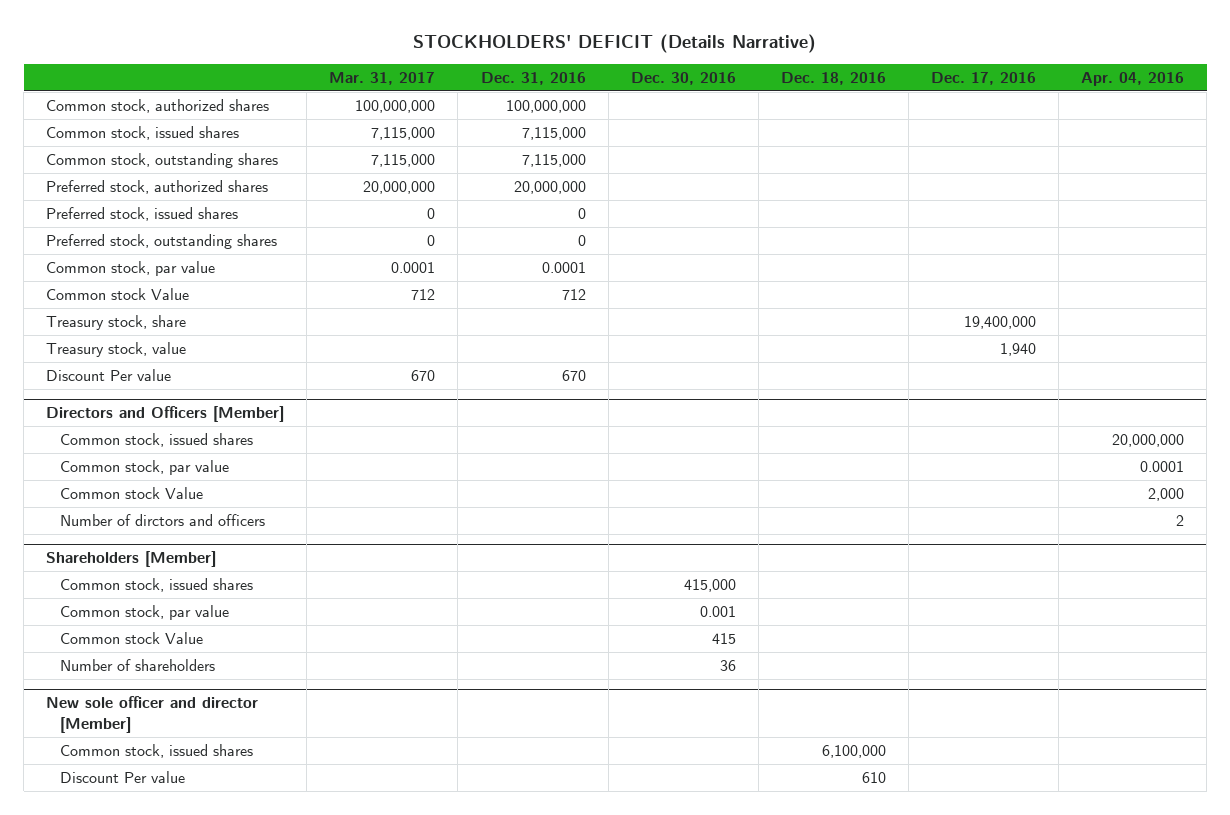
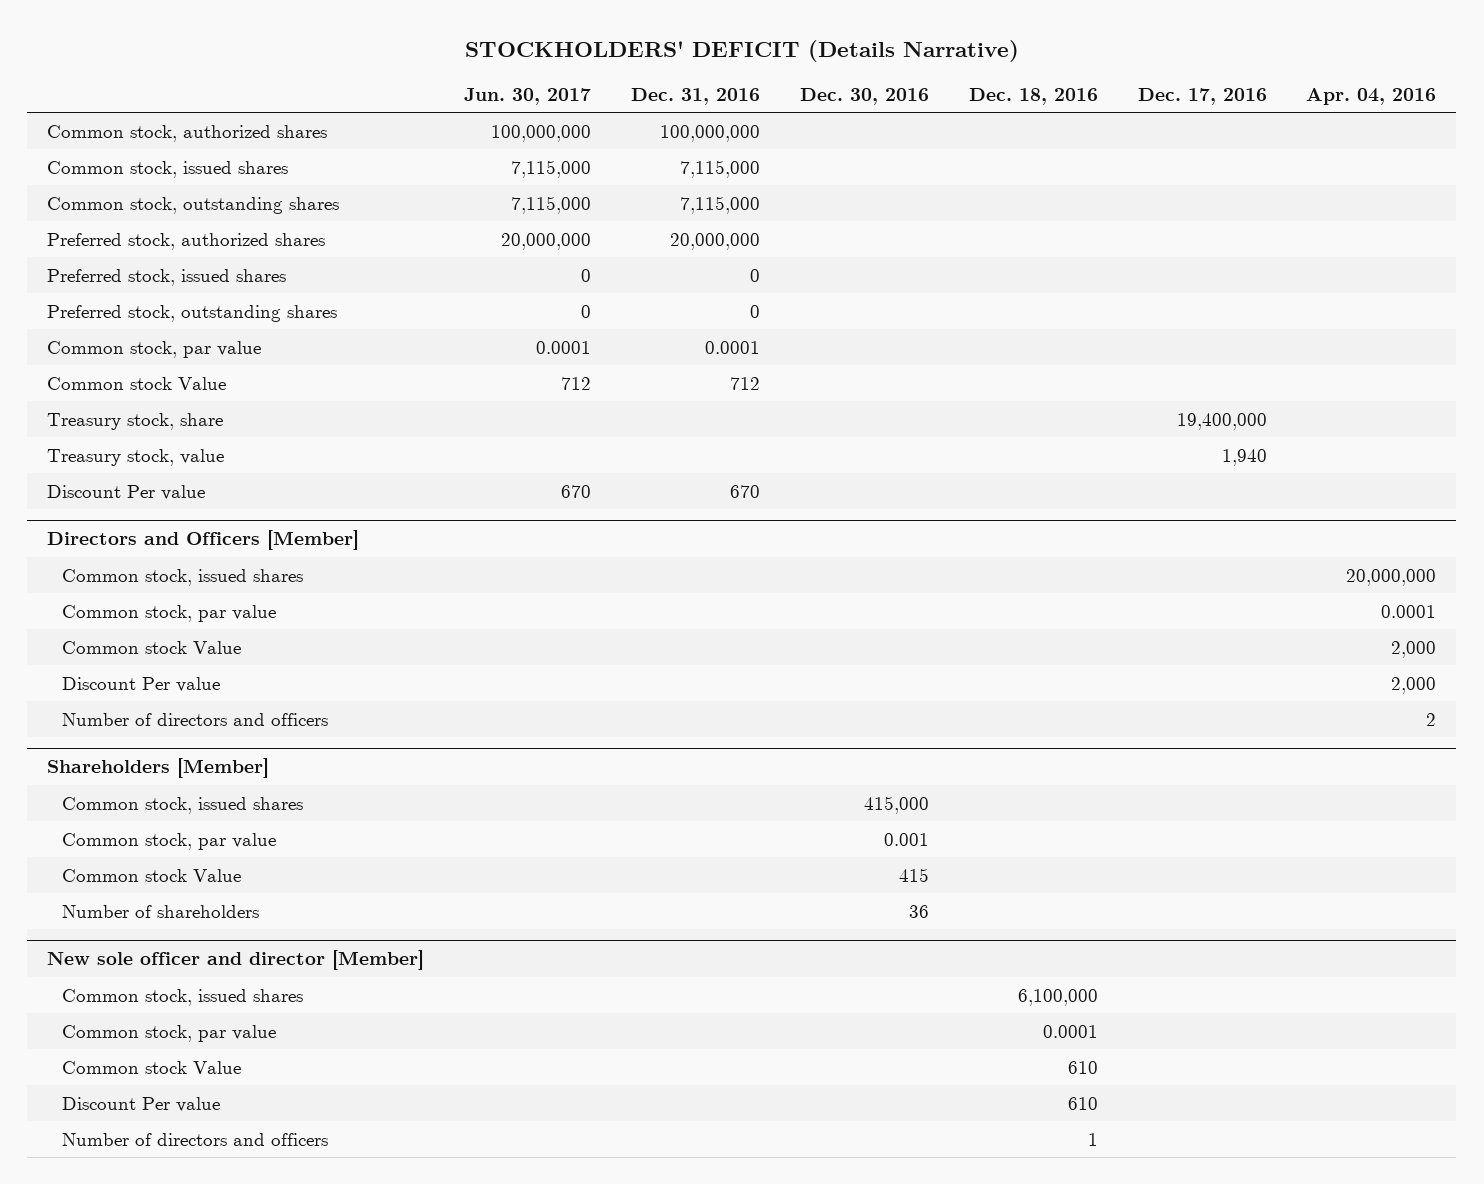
[329,71,436,85] Mar. 31, 2017 -> none
none -> [464,88,592,106] Jun. 30, 2017
none -> [62,676,221,692] Discount Per value
[59,513,265,526] Number of dirctors and officers -> [62,712,329,726] Number of directors and officers
none -> [62,1024,277,1042] Common stock, par value
none -> [62,1060,242,1074] Common stock Value
none -> [62,1132,329,1146] Number of directors and officers

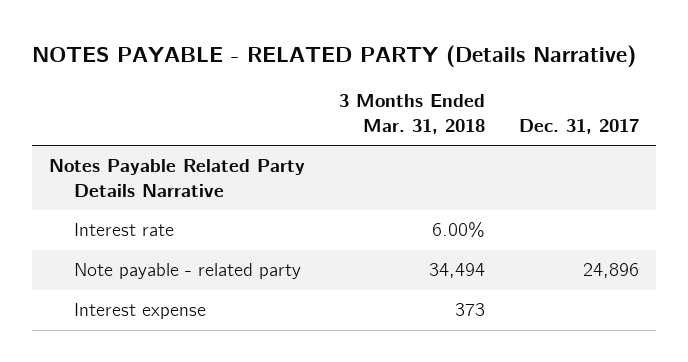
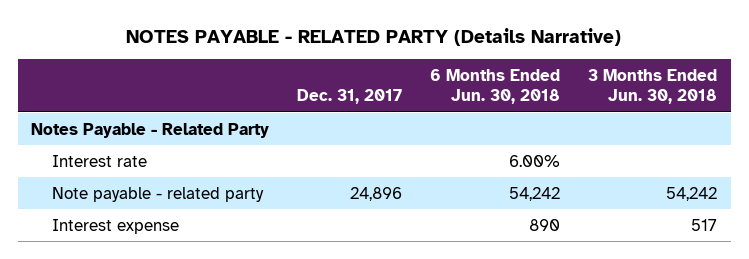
[339,94,486,134] 3 Months Ended Mar. 31, 2018 -> none
none -> [430,68,561,105] 6 Months Ended Jun. 30, 2018
none -> [588,68,718,105] 3 Months Ended Jun. 30, 2018
[49,159,306,197] Notes Payable Related Party Details Narrative -> [31,122,270,138] Notes Payable - Related Party

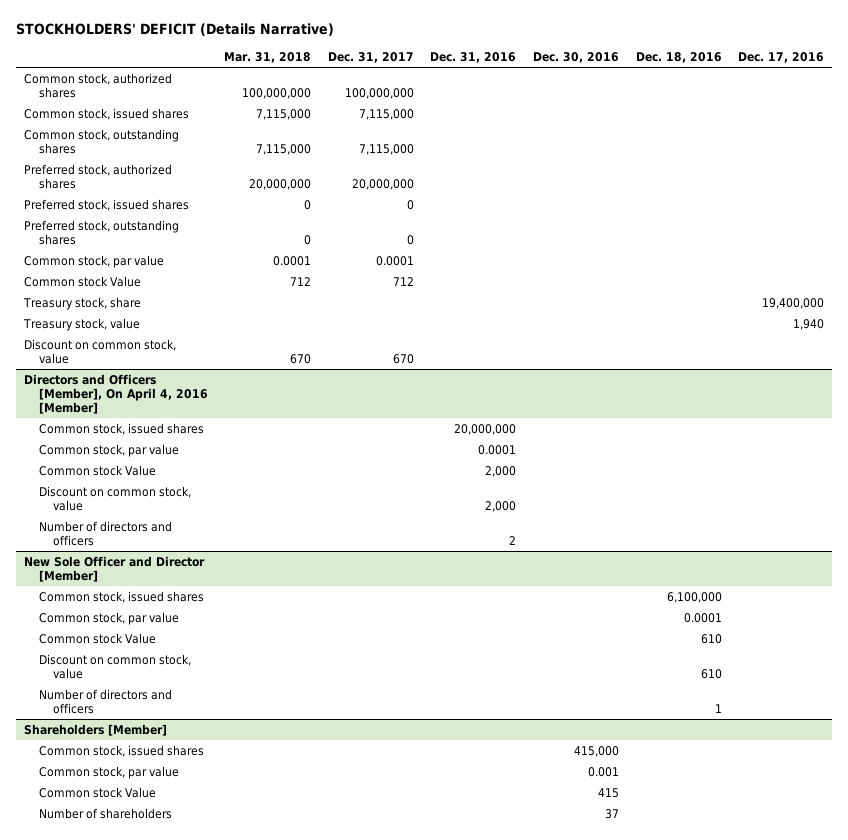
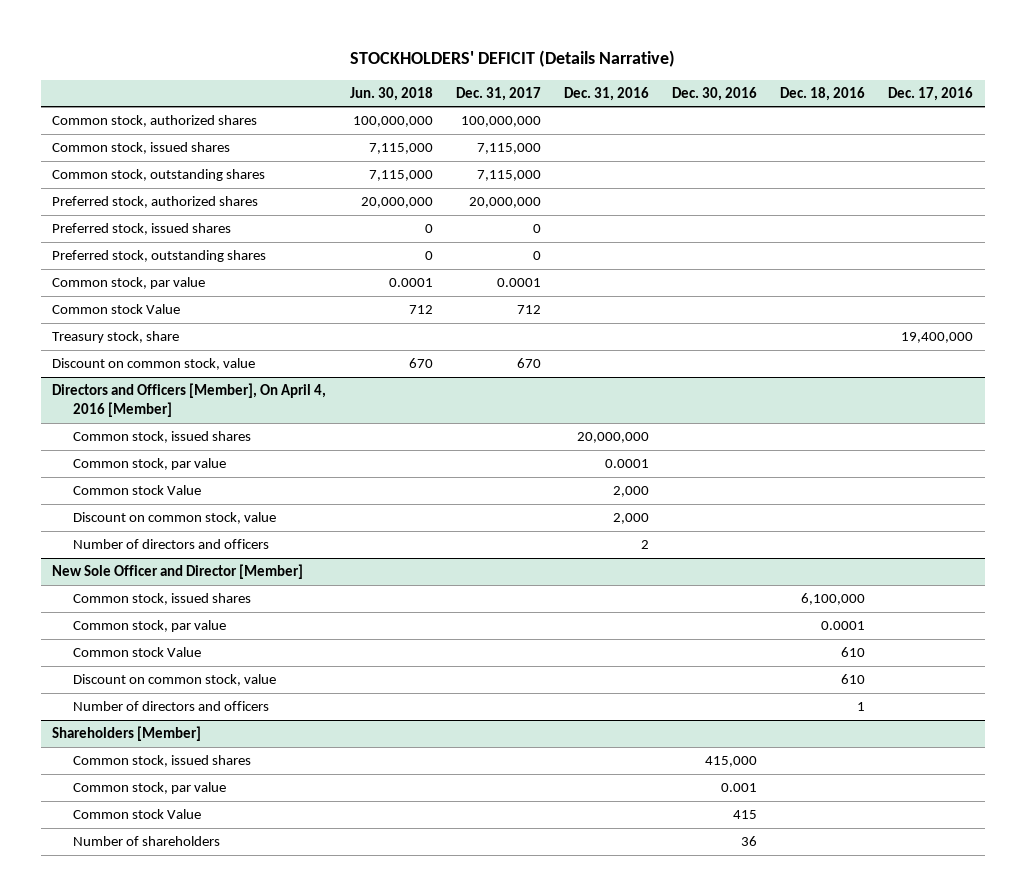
[224,52,312,64] Mar. 31, 2018 -> none
none -> [349,86,433,101] Jun. 30, 2018
[23,317,141,331] Treasury stock, value -> none
[604,808,619,819] 37 -> [741,836,758,847] 36

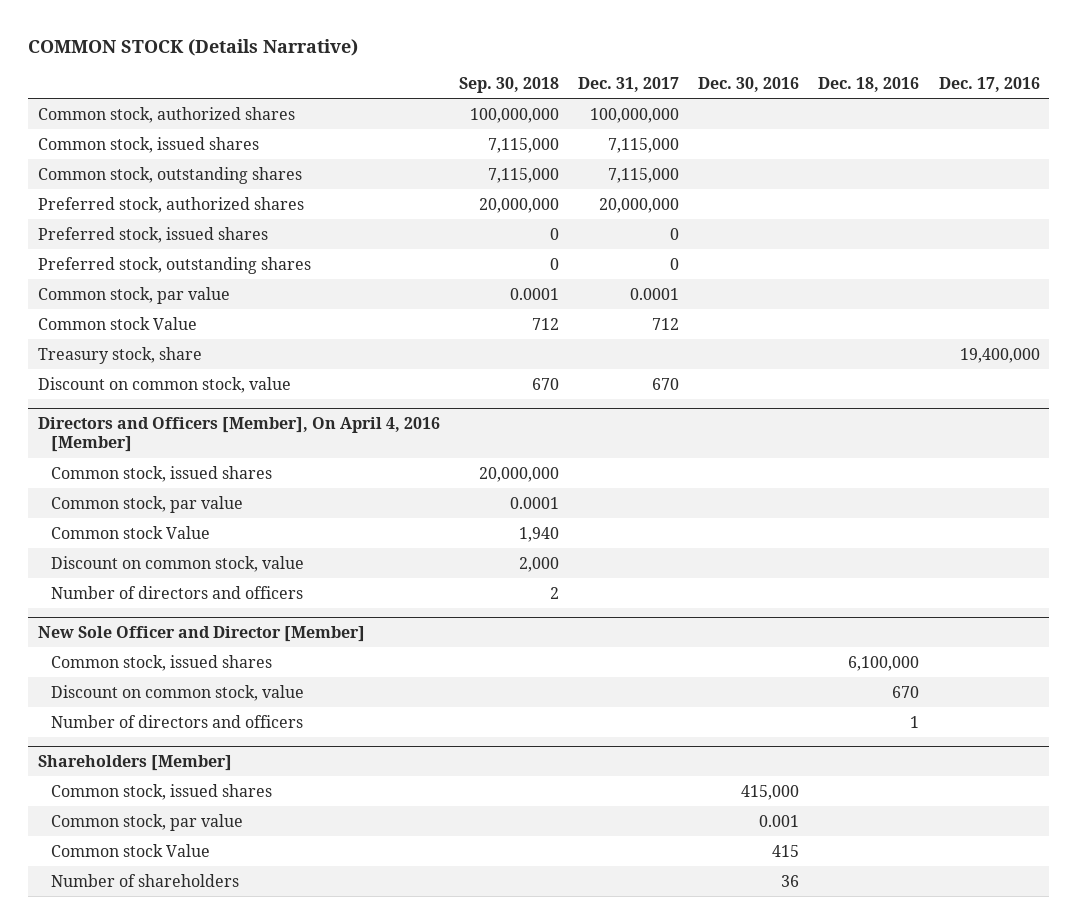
[349,50,675,68] STOCKHOLDERS' DEFICIT (Details Narrative) -> [28,38,359,56] COMMON STOCK (Details Narrative)
[349,86,433,101] Jun. 30, 2018 -> none
[563,86,649,101] Dec. 31, 2016 -> none
none -> [458,76,559,93] Sep. 30, 2018
[73,620,227,633] Common stock, par value -> none
[73,647,202,658] Common stock Value -> none
[841,674,866,685] 610 -> [892,685,920,698] 670

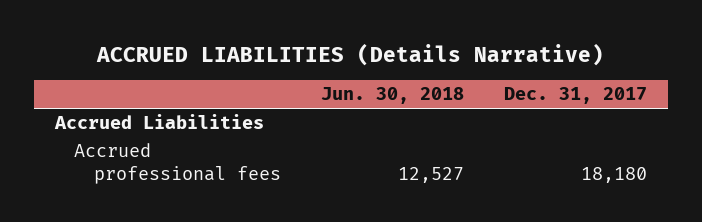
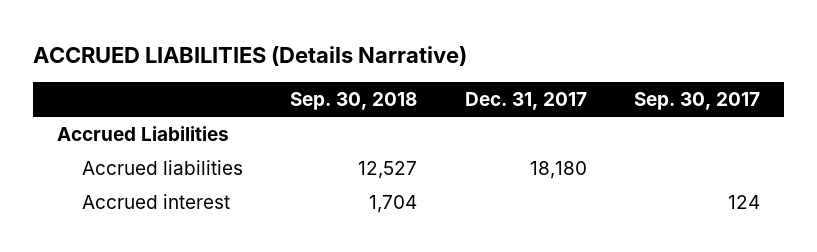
[321,87,465,105] Jun. 30, 2018 -> none
none -> [290,91,418,110] Sep. 30, 2018
none -> [634,91,761,110] Sep. 30, 2017
[74,143,281,185] Accrued professional fees -> [81,160,243,176] Accrued liabilities
none -> [81,194,230,210] Accrued interest

